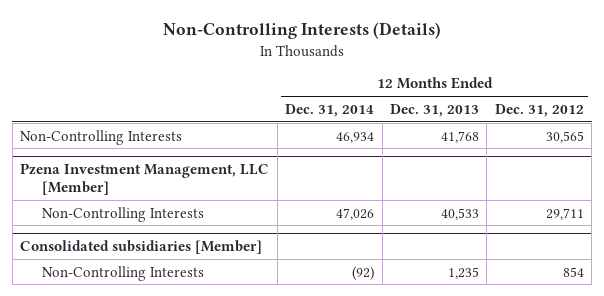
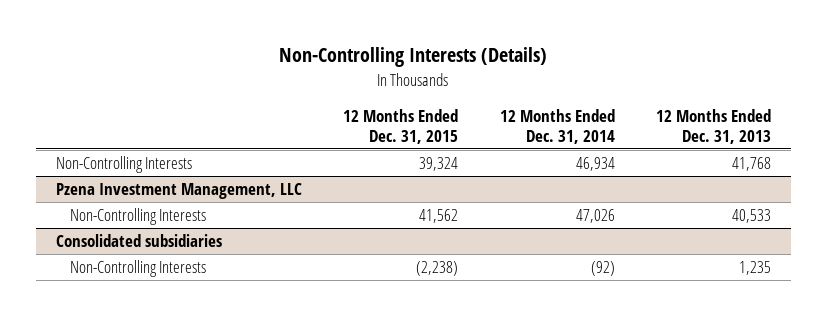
[494,103,584,117] Dec. 31, 2012 -> none
none -> [343,108,459,144] 12 Months Ended Dec. 31, 2015
[20,163,270,195] Pzena Investment Management, LLC [Member] -> [56,182,303,199] Pzena Investment Management, LLC
[20,240,263,255] Consolidated subsidiaries [Member] -> [56,233,223,247] Consolidated subsidiaries

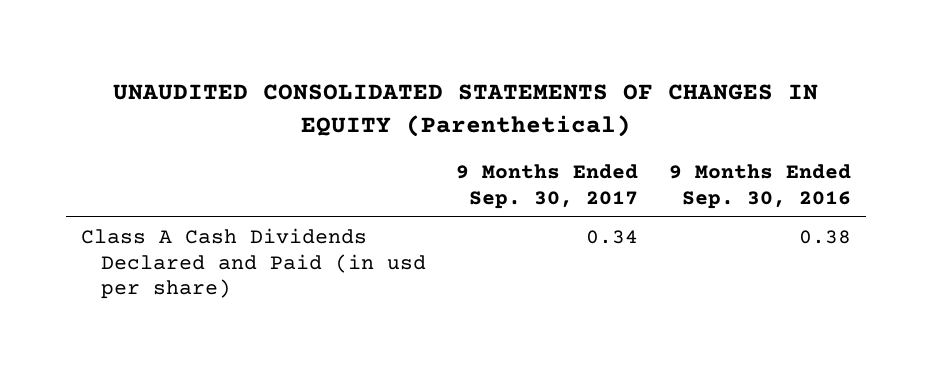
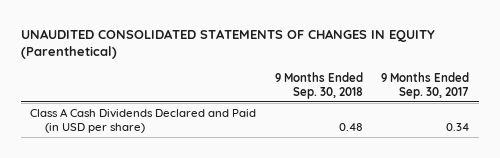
[668,164,851,209] 9 Months Ended Sep. 30, 2016 -> none
none -> [274,71,363,99] 9 Months Ended Sep. 30, 2018
[80,228,427,300] Class A Cash Dividends Declared and Paid (in usd per share) -> [30,108,257,134] Class A Cash Dividends Declared and Paid (in USD per share)

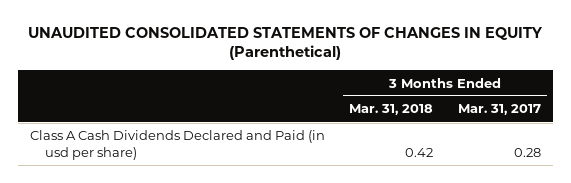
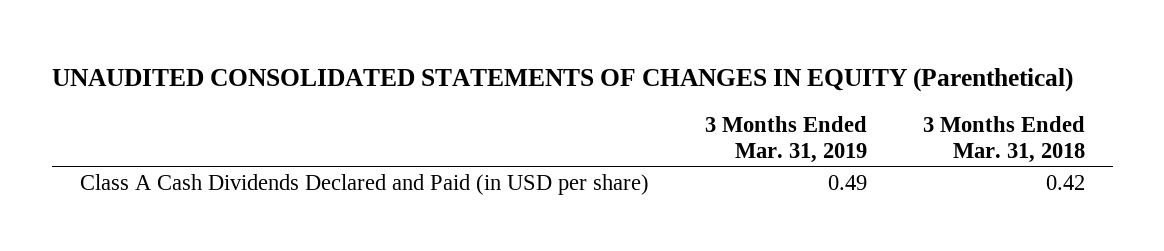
[457,104,541,116] Mar. 31, 2017 -> none
none -> [704,115,867,163] 3 Months Ended Mar. 31, 2019
[29,130,325,160] Class A Cash Dividends Declared and Paid (in usd per share) -> [79,174,649,196] Class A Cash Dividends Declared and Paid (in USD per share)

